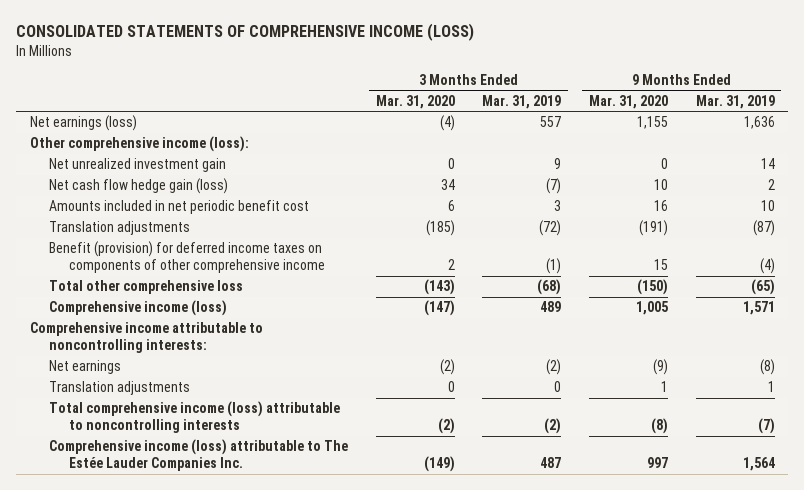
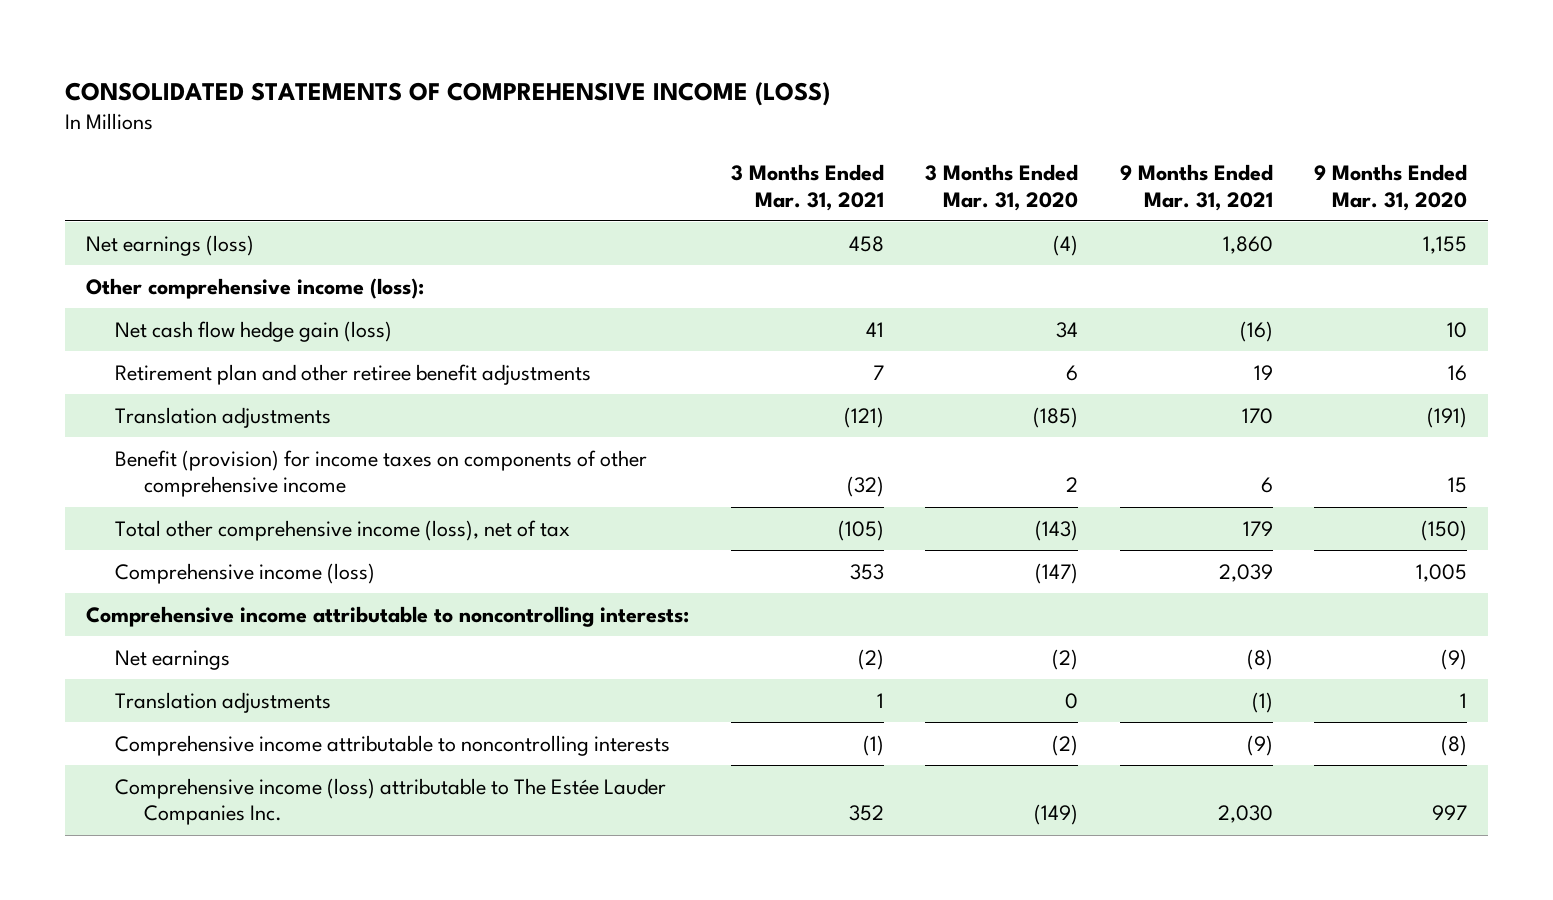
[482,94,562,109] Mar. 31, 2019 -> none
[695,94,775,109] Mar. 31, 2019 -> none
none -> [730,164,884,211] 3 Months Ended Mar. 31, 2021
none -> [1119,164,1273,211] 9 Months Ended Mar. 31, 2021
[49,158,227,173] Net unrealized investment gain -> none
[49,200,310,215] Amounts included in net periodic benefit cost -> [115,363,592,385] Retirement plan and other retiree benefit adjustments
[49,241,326,274] Benefit (provision) for deferred income taxes on components of other comprehensive income -> [115,449,648,498] Benefit (provision) for income taxes on components of other comprehensive income
[49,280,244,295] Total other comprehensive loss -> [115,519,571,541] Total other comprehensive income (loss), net of tax
[49,401,341,434] Total comprehensive income (loss) attributable to noncontrolling interests -> [115,734,671,756] Comprehensive income attributable to noncontrolling interests

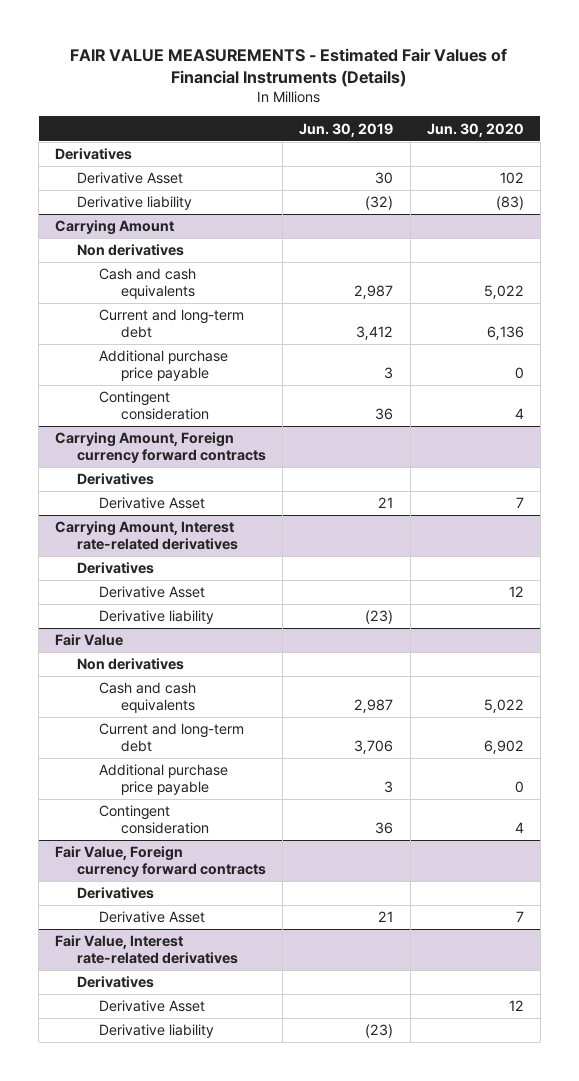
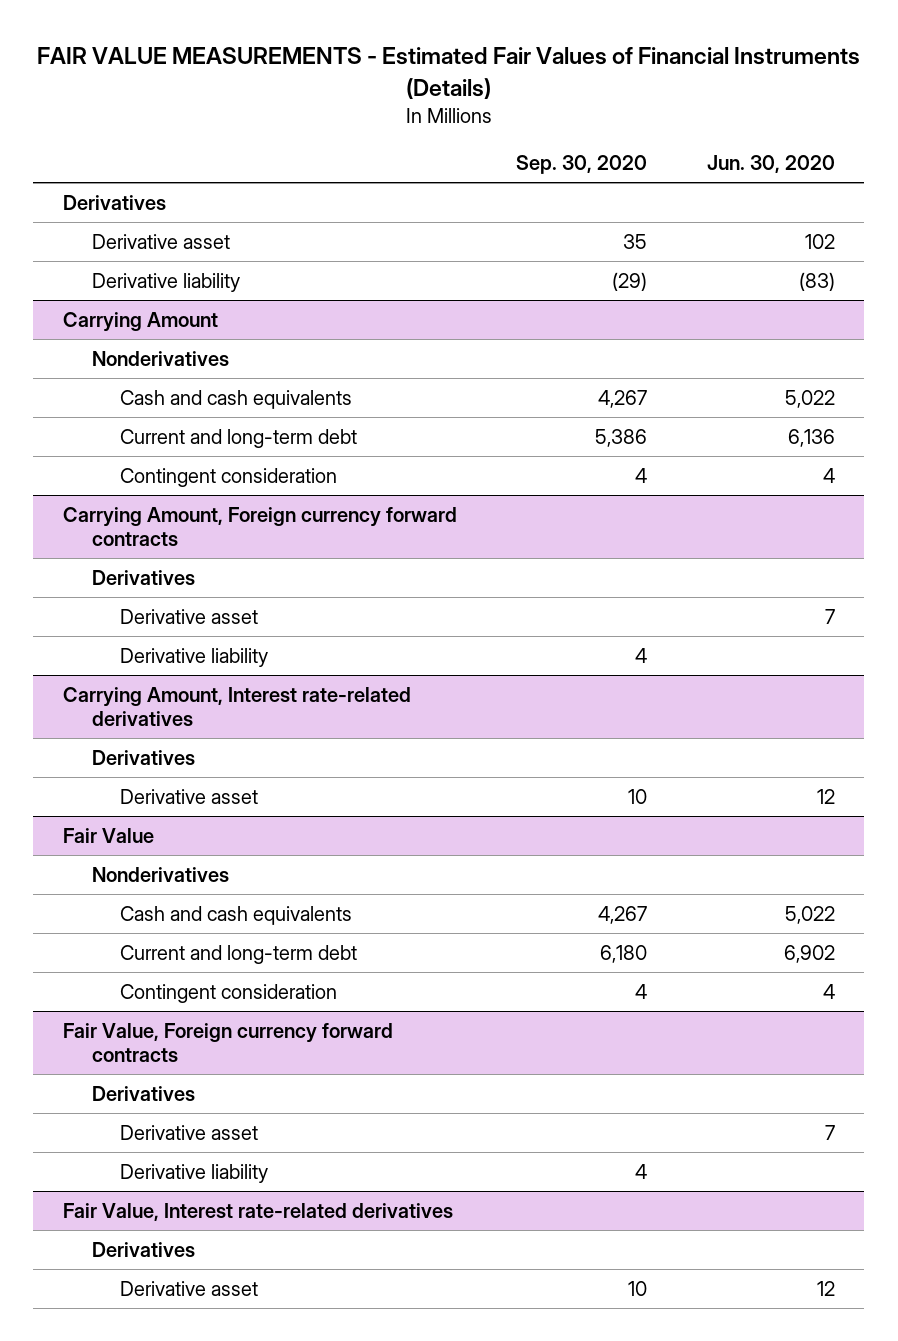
[299,122,394,137] Jun. 30, 2019 -> none
none -> [516,154,648,174] Sep. 30, 2020
[77,172,184,185] Derivative Asset -> [91,234,230,250] Derivative asset
[77,244,185,257] Non derivatives -> [91,351,229,367] Nonderivatives
[99,350,229,382] Additional purchase price payable -> none
[99,497,206,510] Derivative Asset -> [120,609,259,625] Derivative asset
none -> [120,648,269,668] Derivative liability
[99,610,215,625] Derivative liability -> none
[99,586,206,599] Derivative Asset -> [120,789,259,805] Derivative asset
[77,658,185,671] Non derivatives -> [91,867,229,883] Nonderivatives
[99,764,229,796] Additional purchase price payable -> none
[99,911,206,924] Derivative Asset -> [120,1125,259,1141] Derivative asset
none -> [120,1164,269,1184] Derivative liability
[99,1024,215,1039] Derivative liability -> none
[99,1000,206,1013] Derivative Asset -> [120,1281,259,1297] Derivative asset

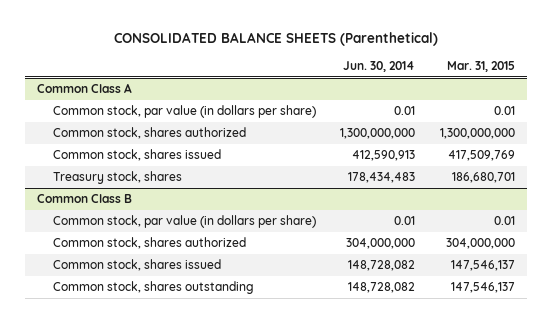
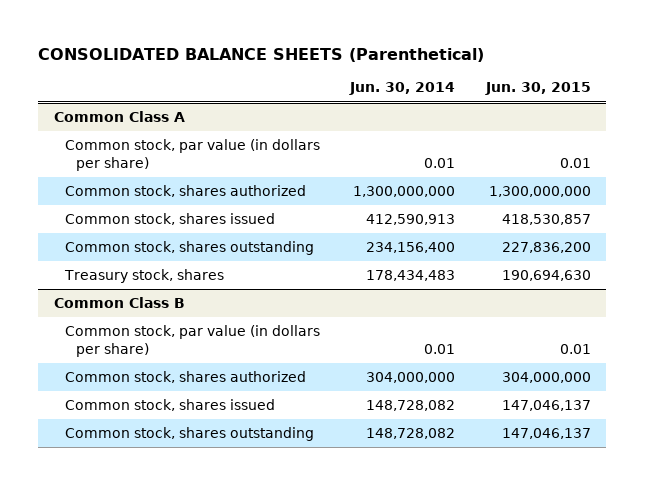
[446,61,515,73] Mar. 31, 2015 -> none
none -> [484,82,591,96] Jun. 30, 2015
none -> [64,241,314,256] Common stock, shares outstanding

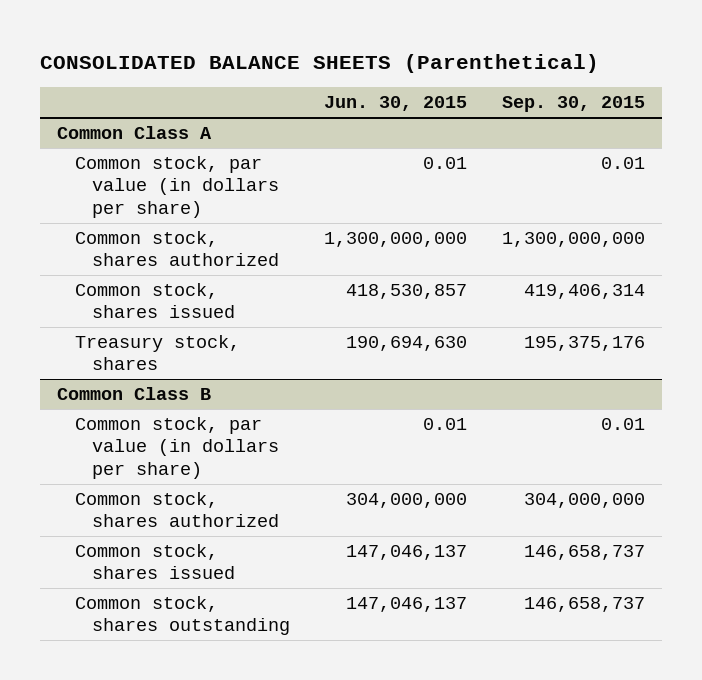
[349,82,456,96] Jun. 30, 2014 -> none
none -> [501,96,645,113] Sep. 30, 2015
[64,241,314,256] Common stock, shares outstanding -> none

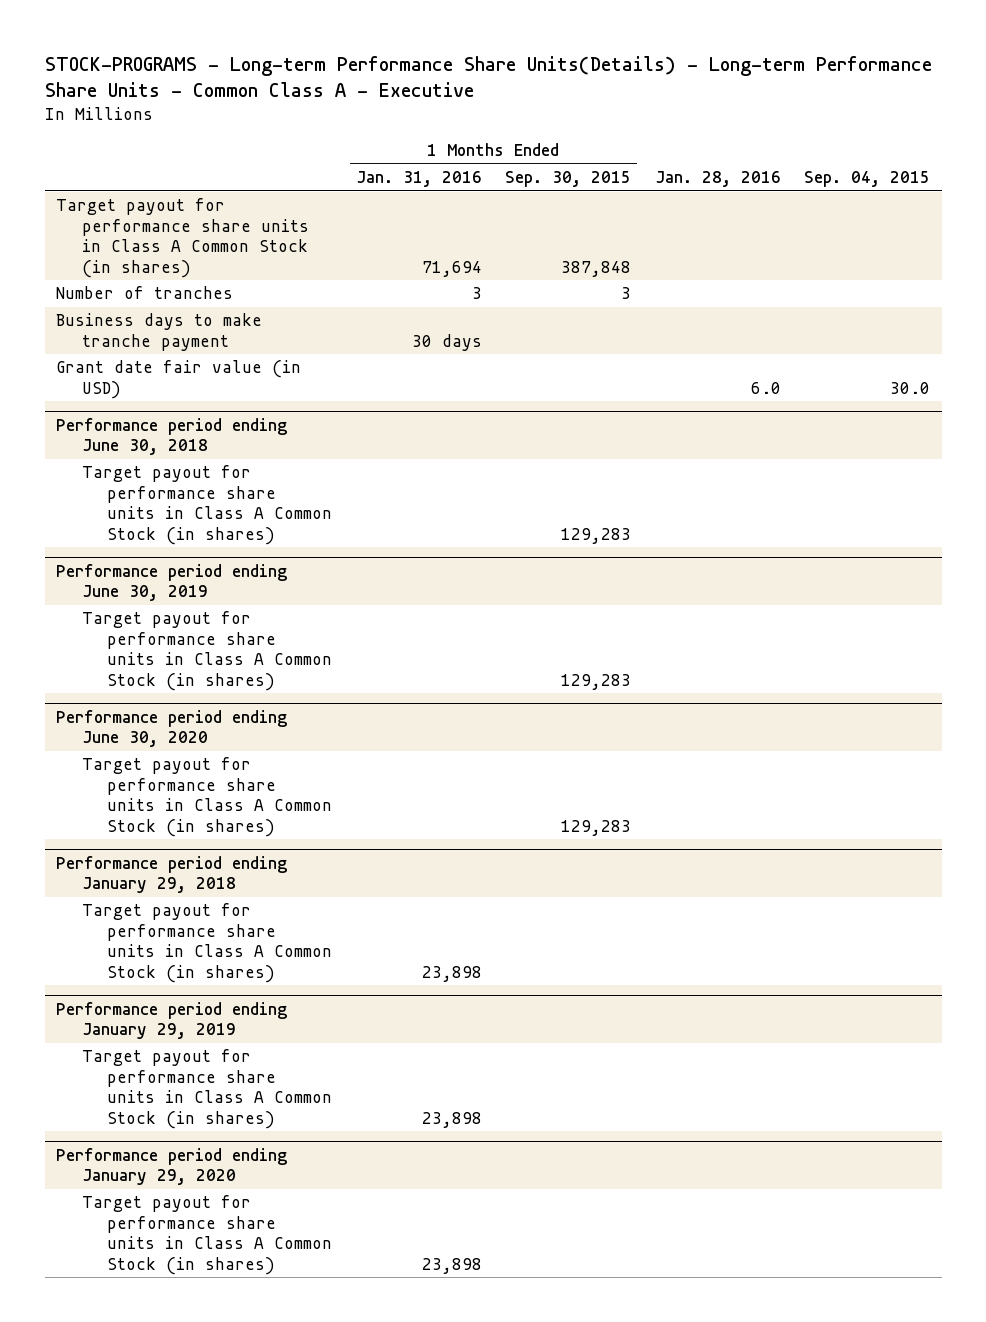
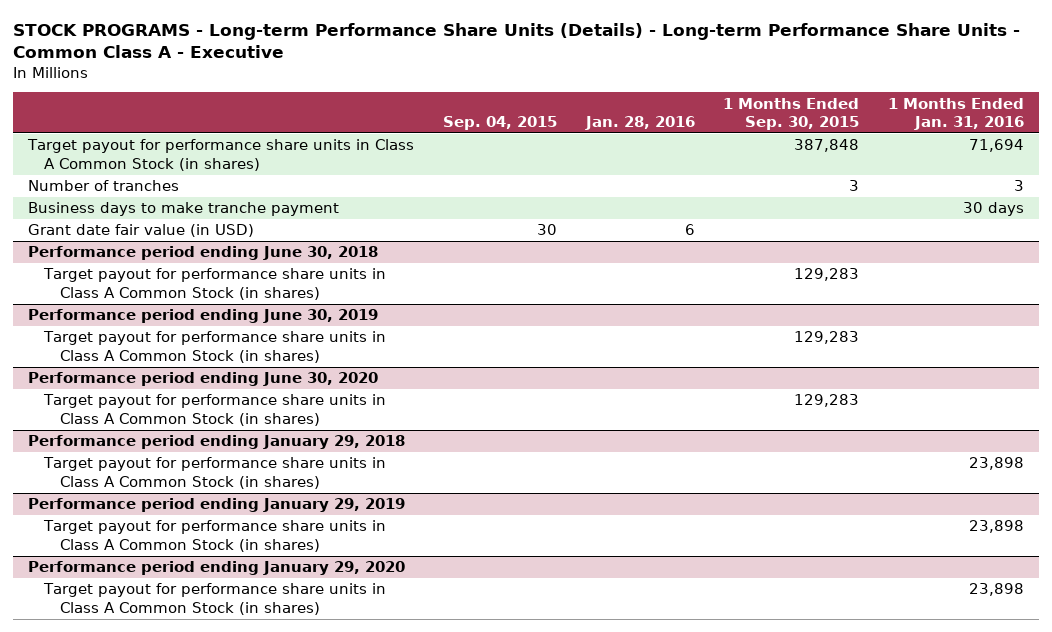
[44,55,932,98] STOCK-PROGRAMS - Long-term Performance Share Units(Details) - Long-term Performance Share Units - Common Class A - Executive -> [13,22,1021,59] STOCK PROGRAMS - Long-term Performance Share Units (Details) - Long-term Performance Share Units - Common Class A - Executive
[750,381,781,394] 6.0 -> [684,224,695,236] 6
[889,381,930,394] 30.0 -> [536,224,557,236] 30

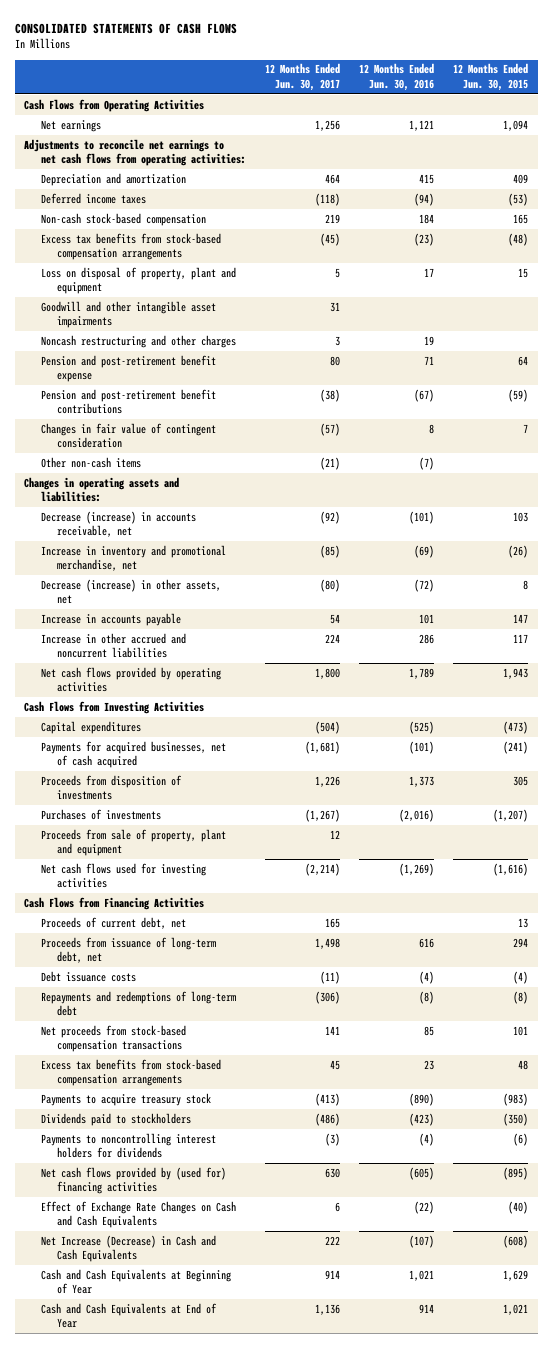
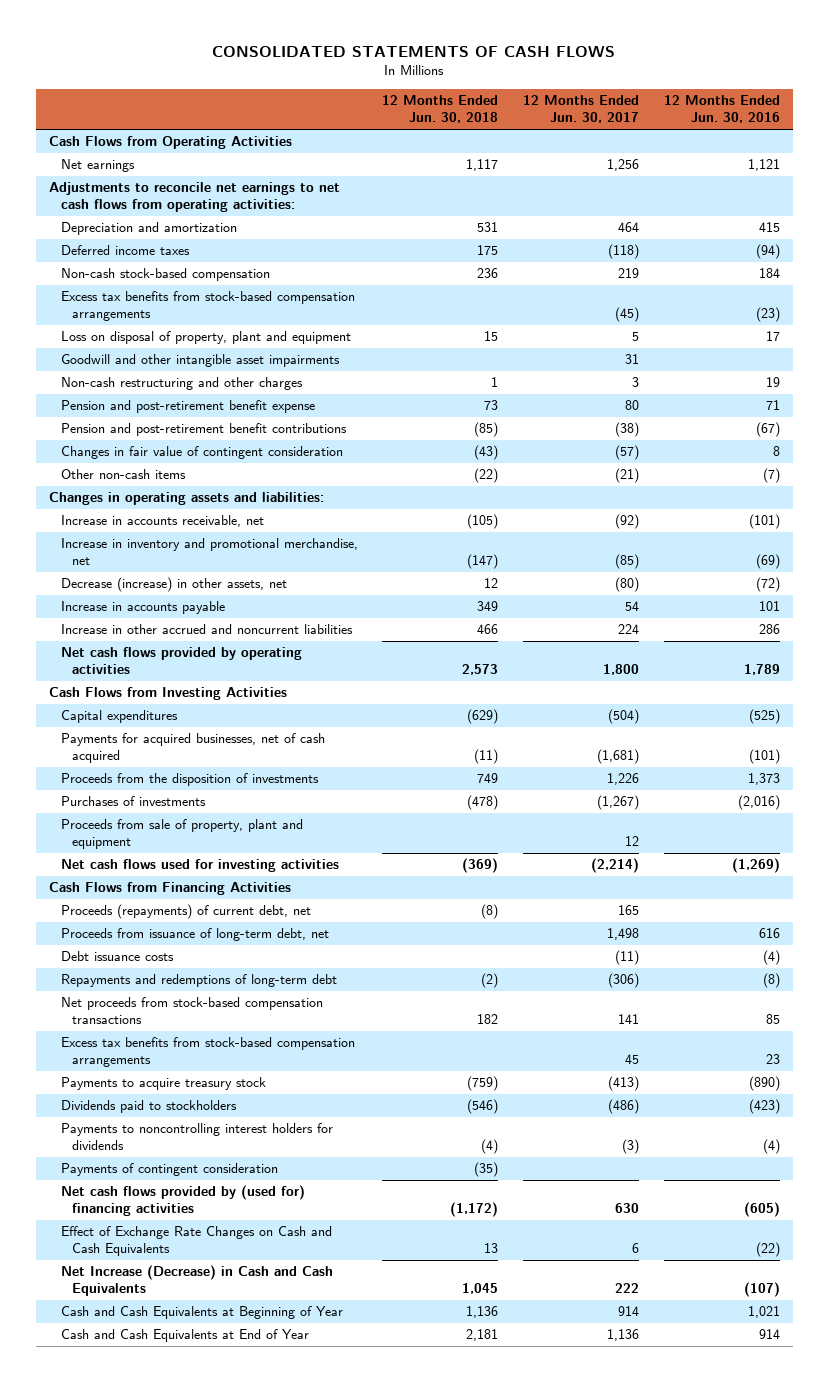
[452,63,528,91] 12 Months Ended Jun. 30, 2015 -> none
none -> [382,95,499,124] 12 Months Ended Jun. 30, 2018
[40,334,236,348] Noncash restructuring and other charges -> [60,377,303,391] Non-cash restructuring and other charges
[40,510,196,538] Decrease (increase) in accounts receivable, net -> [60,515,264,528] Increase in accounts receivable, net
[40,774,182,801] Proceeds from disposition of investments -> [60,773,319,787] Proceeds from the disposition of investments
[40,916,186,929] Proceeds of current debt, net -> [60,904,311,920] Proceeds (repayments) of current debt, net
none -> [60,1163,278,1177] Payments of contingent consideration

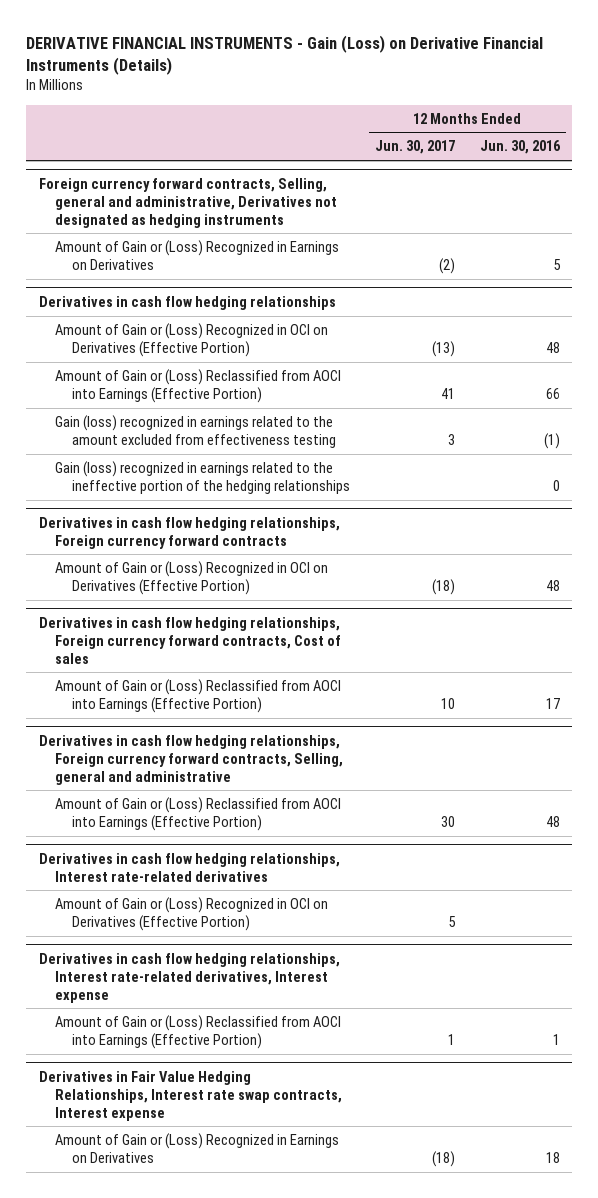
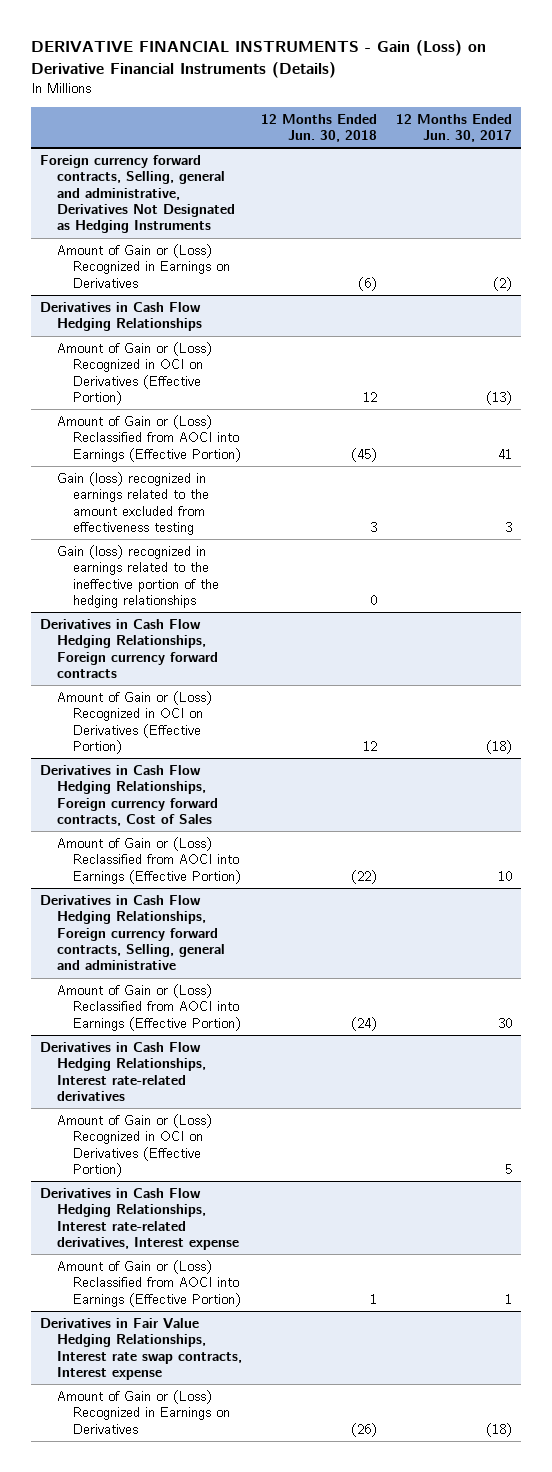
[479,140,561,155] Jun. 30, 2016 -> none
none -> [260,113,377,142] 12 Months Ended Jun. 30, 2018
[38,177,338,228] Foreign currency forward contracts, Selling, general and administrative, Derivatives not designated as hedging instruments -> [40,155,235,234] Foreign currency forward contracts, Selling, general and administrative, Derivatives Not Designated as Hedging Instruments
[38,295,336,310] Derivatives in cash flow hedging relationships -> [40,302,202,332] Derivatives in Cash Flow Hedging Relationships
[38,516,340,549] Derivatives in cash flow hedging relationships, Foreign currency forward contracts -> [40,619,218,678] Derivatives in Cash Flow Hedging Relationships, Foreign currency forward contracts
[38,616,342,664] Derivatives in cash flow hedging relationships, Foreign currency forward contracts, Cost of sales -> [40,765,218,826] Derivatives in Cash Flow Hedging Relationships, Foreign currency forward contracts, Cost of Sales
[38,734,344,785] Derivatives in cash flow hedging relationships, Foreign currency forward contracts, Selling, general and administrative -> [40,895,225,971] Derivatives in Cash Flow Hedging Relationships, Foreign currency forward contracts, Selling, general and administrative
[38,852,340,882] Derivatives in cash flow hedging relationships, Interest rate-related derivatives -> [40,1042,206,1101] Derivatives in Cash Flow Hedging Relationships, Interest rate-related derivatives
[38,952,340,1003] Derivatives in cash flow hedging relationships, Interest rate-related derivatives, Interest expense -> [40,1188,239,1250] Derivatives in Cash Flow Hedging Relationships, Interest rate-related derivatives, Interest expense

